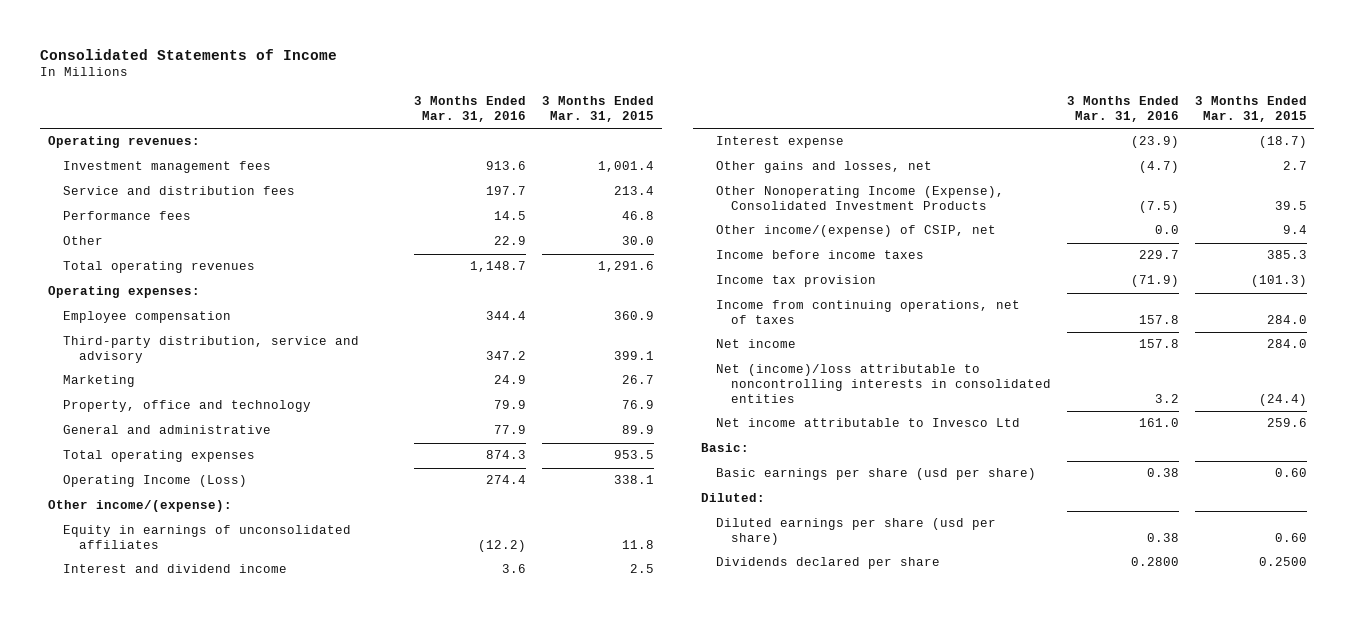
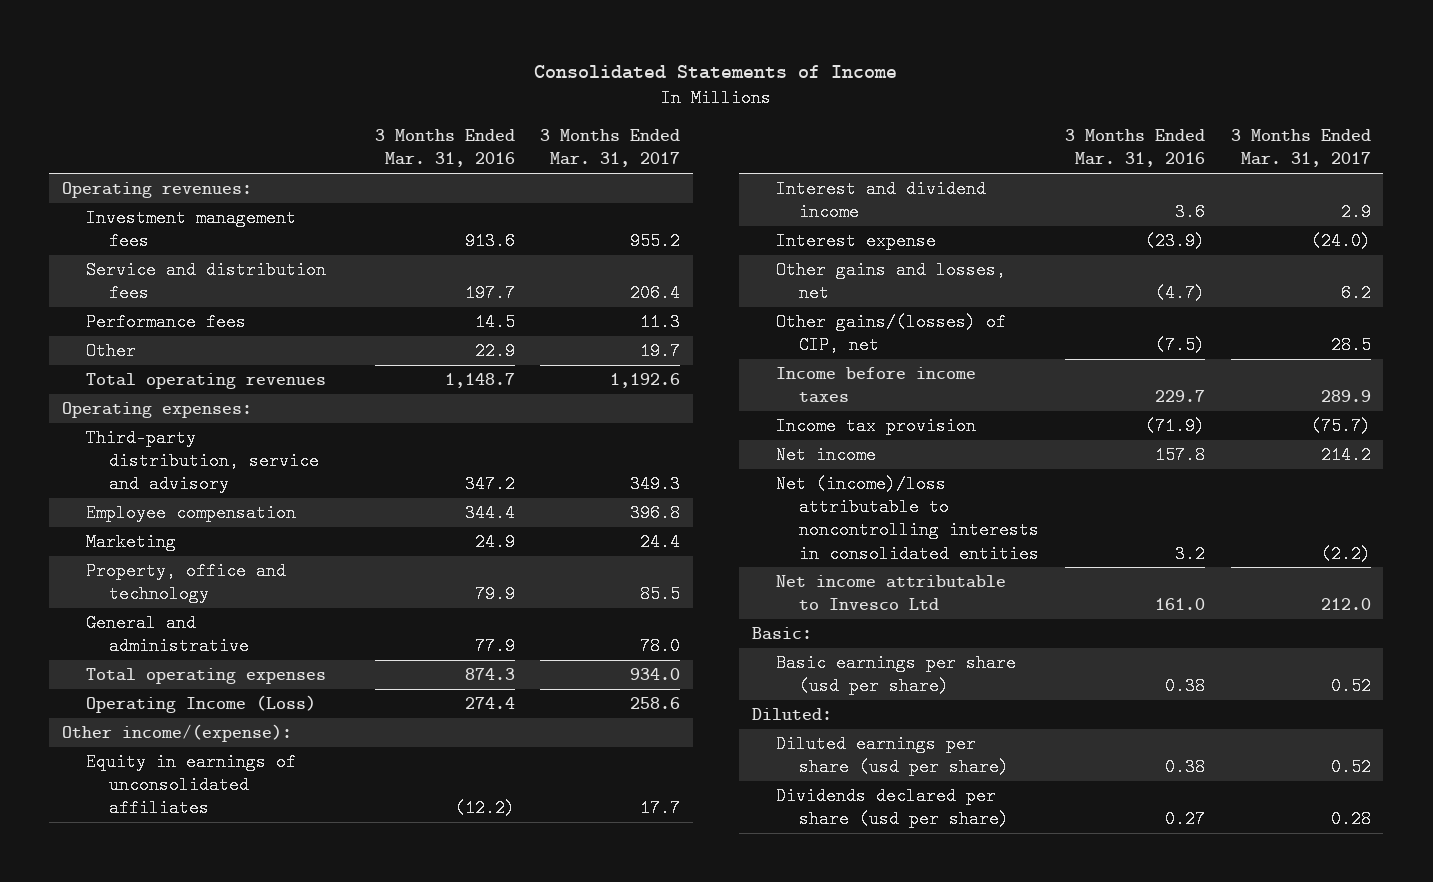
[541,96,654,123] 3 Months Ended Mar. 31, 2015 -> none
none -> [540,129,681,168] 3 Months Ended Mar. 31, 2017
[63,311,232,324] Employee compensation -> [85,504,296,523] Employee compensation
[716,225,997,238] Other income/(expense) of CSIP, net -> none
[716,186,1005,211] Other Nonoperating Income (Expense), Consolidated Investment Products -> [775,313,1006,355] Other gains/(losses) of CIP, net
[716,300,1021,325] Income from continuing operations, net of taxes -> none
[716,557,941,570] Dividends declared per share -> [775,787,1009,829] Dividends declared per share (usd per share)
[1131,557,1180,567] 0.2800 -> [1164,810,1205,829] 0.27

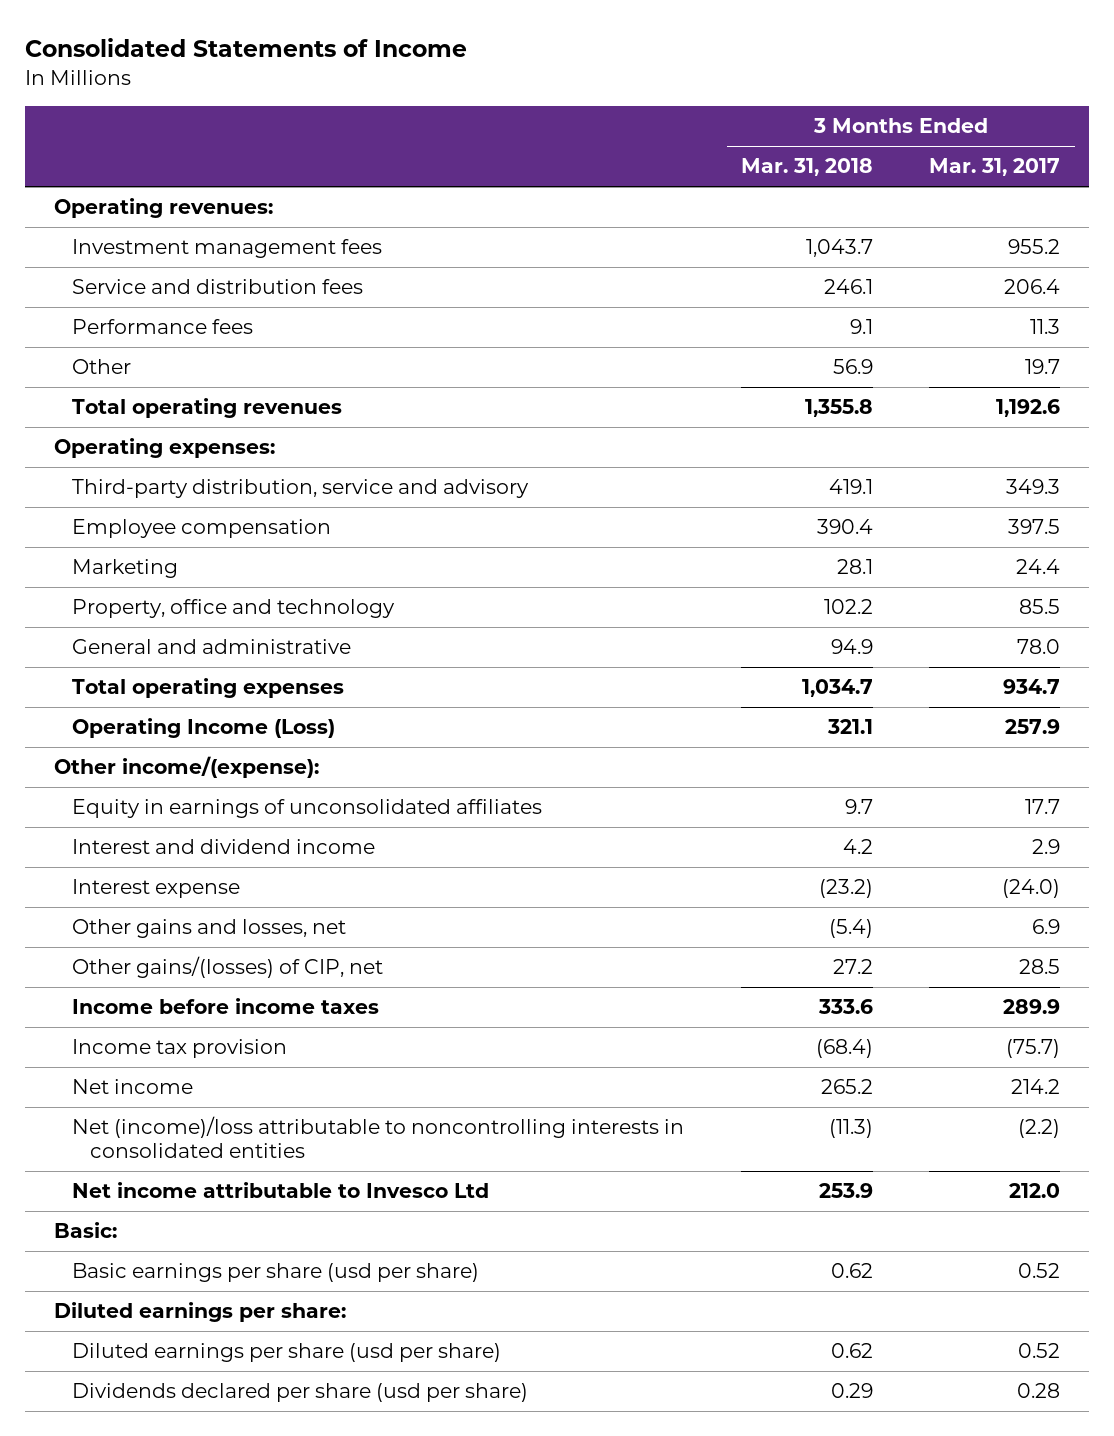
[374,129,515,168] 3 Months Ended Mar. 31, 2016 -> none
none -> [740,158,873,177] Mar. 31, 2018
[630,504,681,523] 396.8 -> [1008,519,1061,535] 397.5
[630,668,681,681] 934.0 -> [1003,679,1061,695] 934.7
[630,697,681,710] 258.6 -> [1005,719,1061,735] 257.9
[1340,284,1371,303] 6.2 -> [1032,919,1061,935] 6.9
[752,708,833,721] Diluted: -> [53,1302,346,1323] Diluted earnings per share:

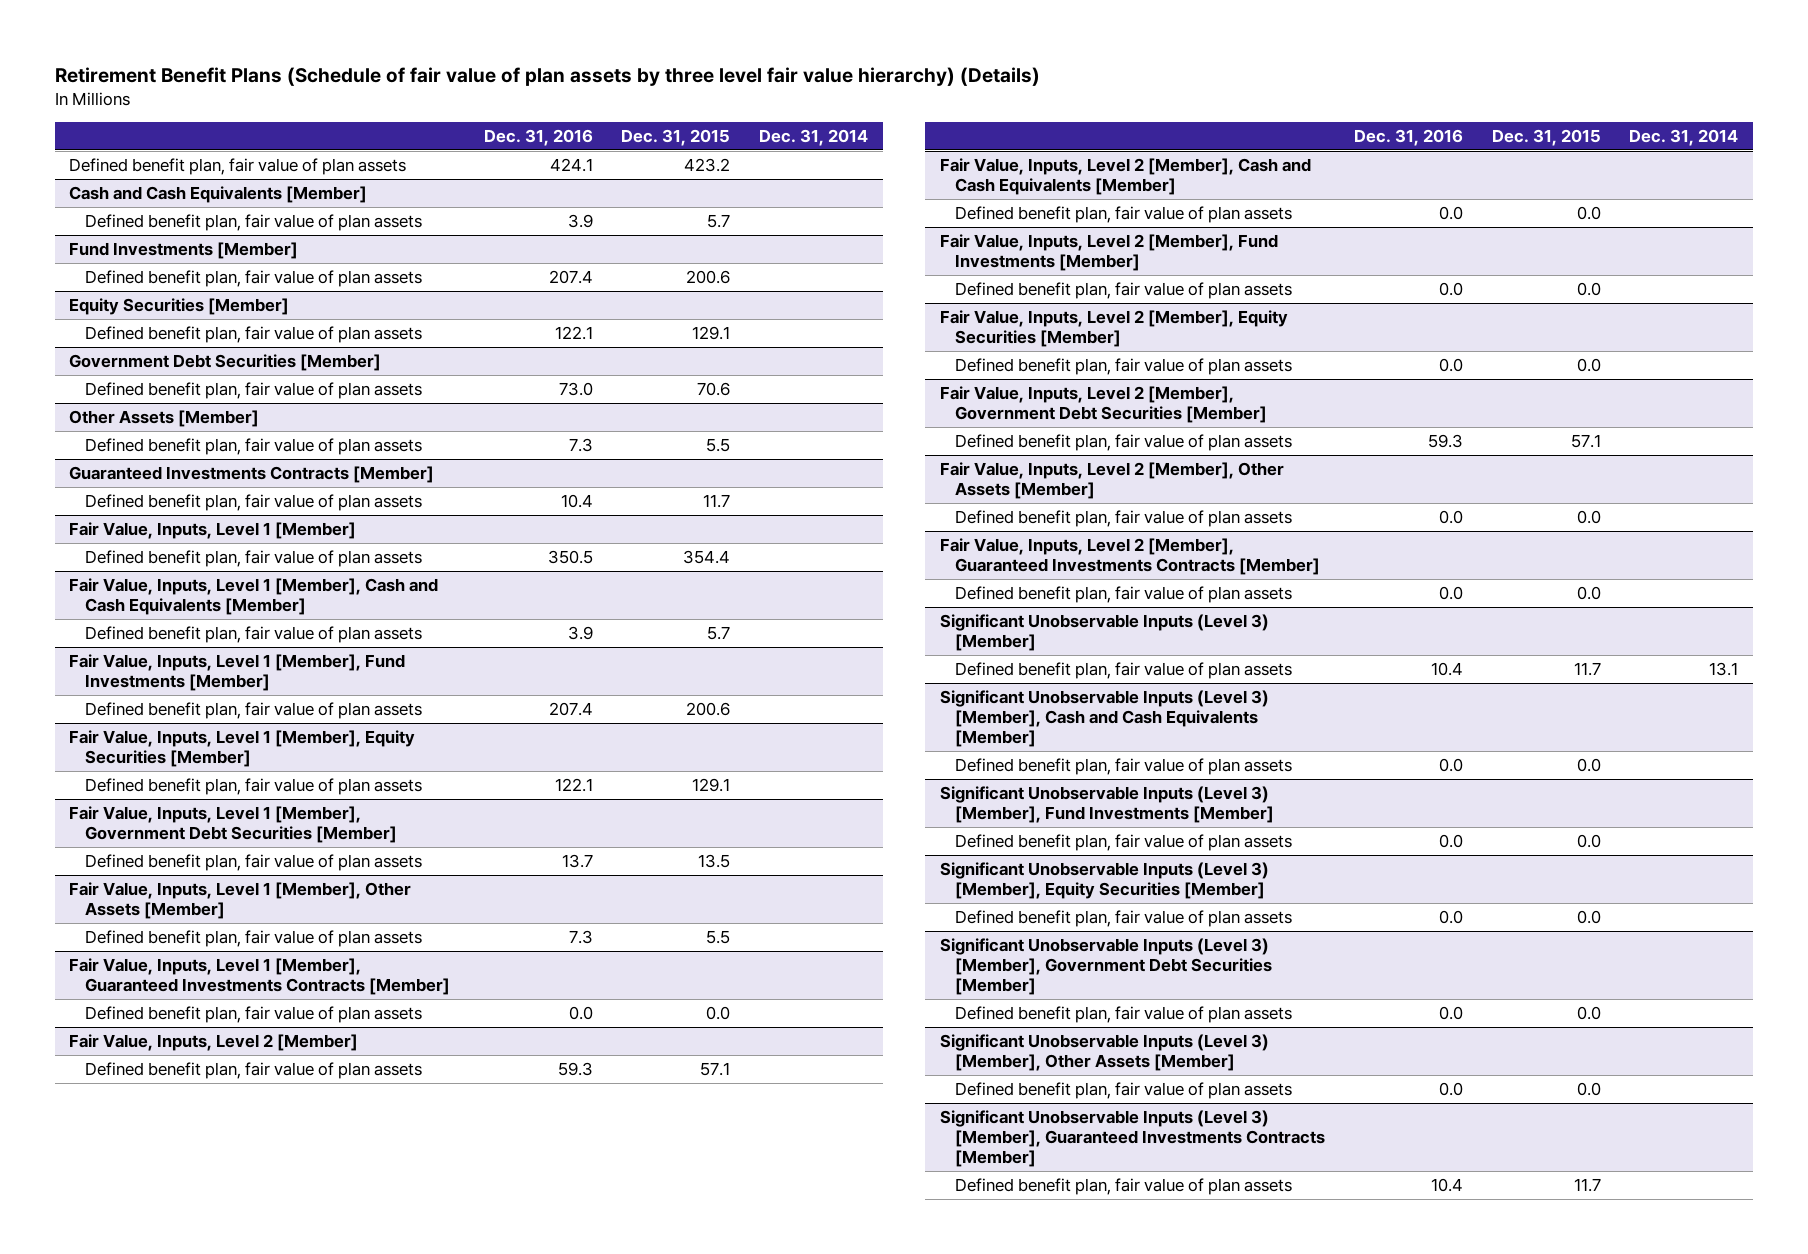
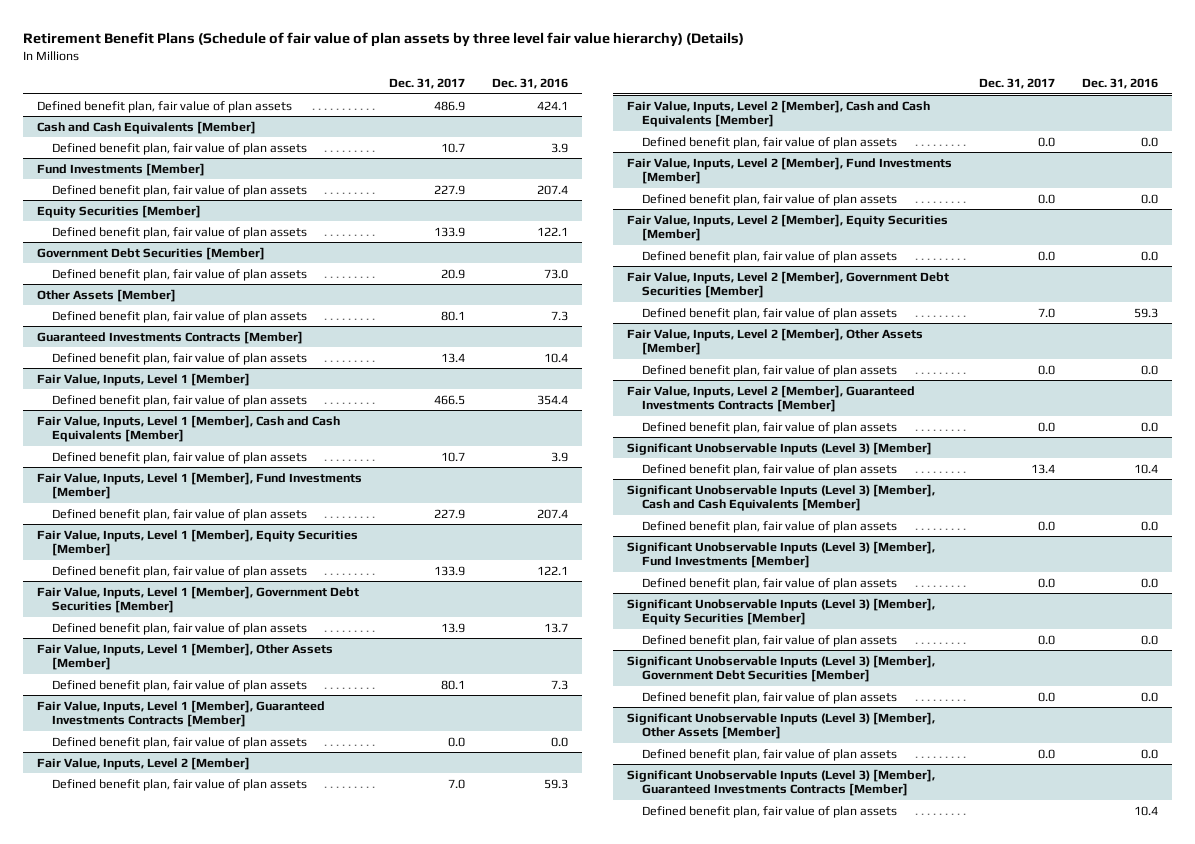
[621,128,731,146] Dec. 31, 2015 -> none
[759,128,869,146] Dec. 31, 2014 -> none
none -> [388,78,465,90] Dec. 31, 2017
[547,549,593,564] 350.5 -> [537,394,569,405] 354.4

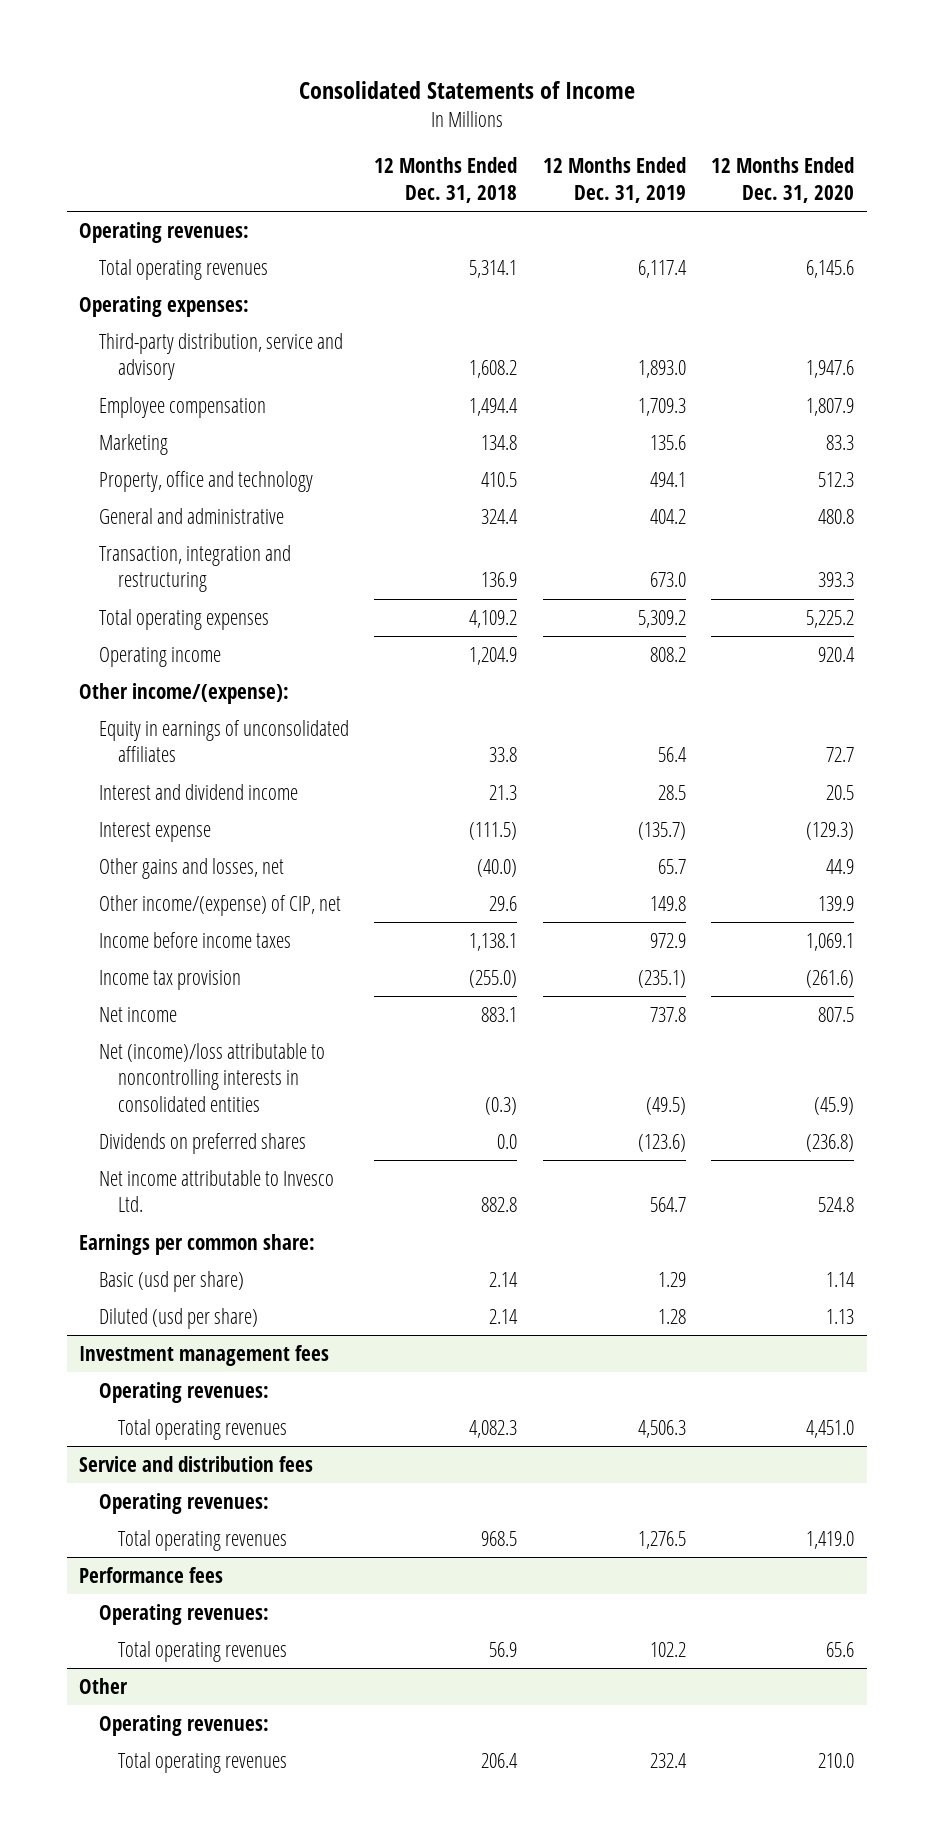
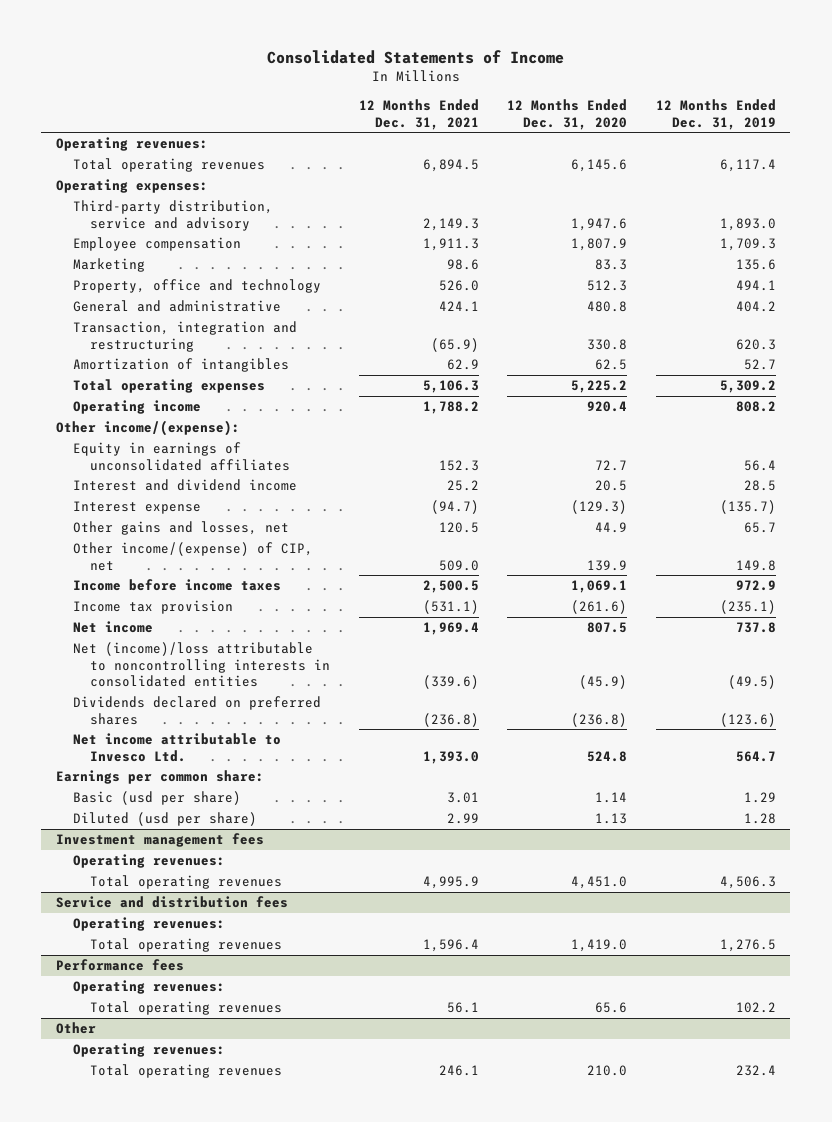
[374,157,518,203] 12 Months Ended Dec. 31, 2018 -> none
none -> [358,98,479,130] 12 Months Ended Dec. 31, 2021
[649,572,686,588] 673.0 -> [735,338,776,350] 620.3
[818,572,855,588] 393.3 -> [587,338,628,350] 330.8
none -> [73,358,290,373] Amortization of intangibles
[98,1133,306,1155] Dividends on preferred shares -> [73,696,322,725] Dividends declared on preferred shares

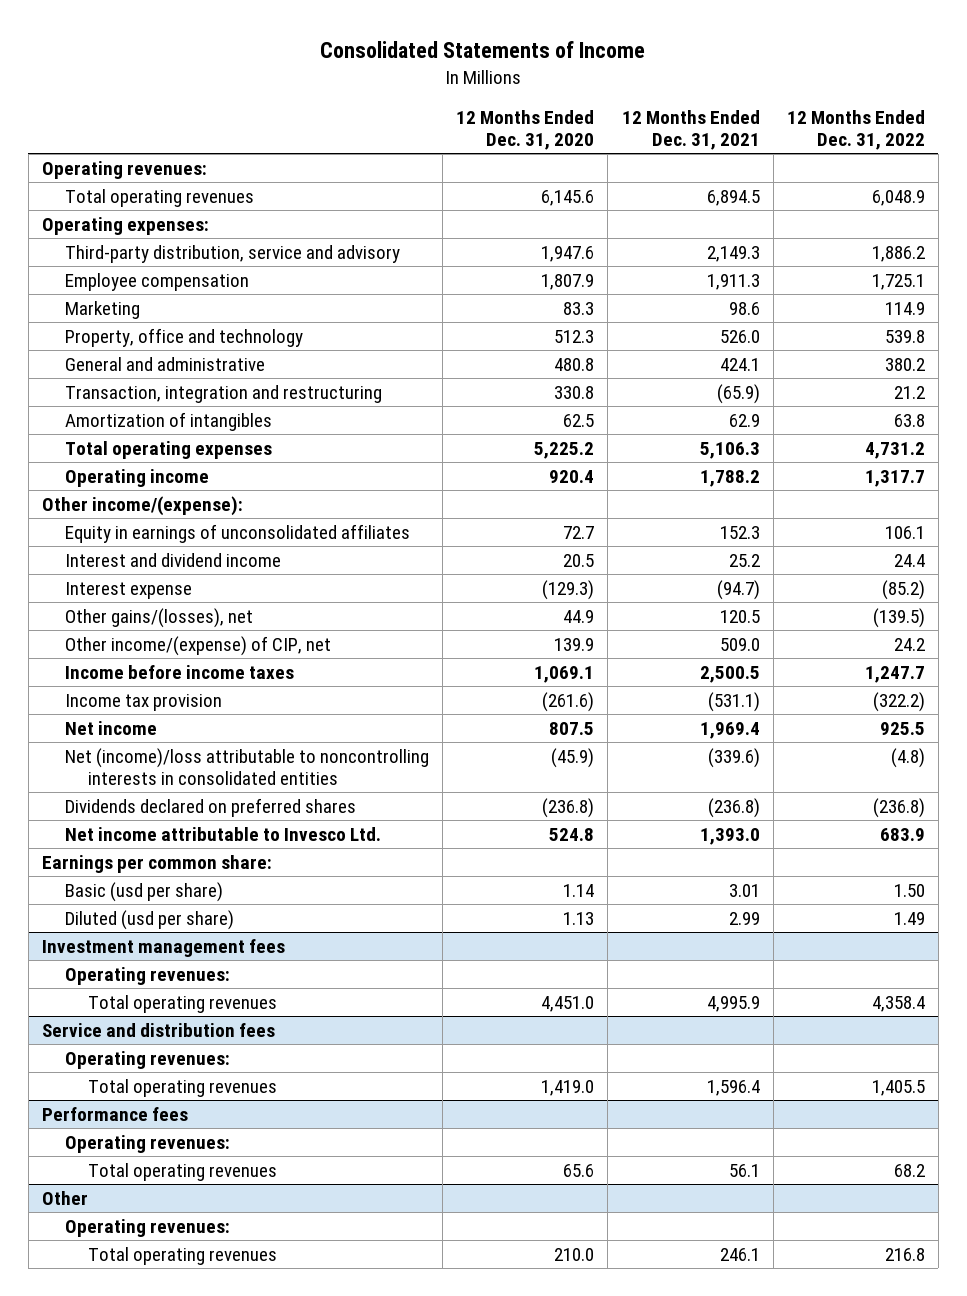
[655,98,776,130] 12 Months Ended Dec. 31, 2019 -> none
none -> [786,109,925,150] 12 Months Ended Dec. 31, 2022
[73,521,290,536] Other gains and losses, net -> [65,607,254,628] Other gains/(losses), net

